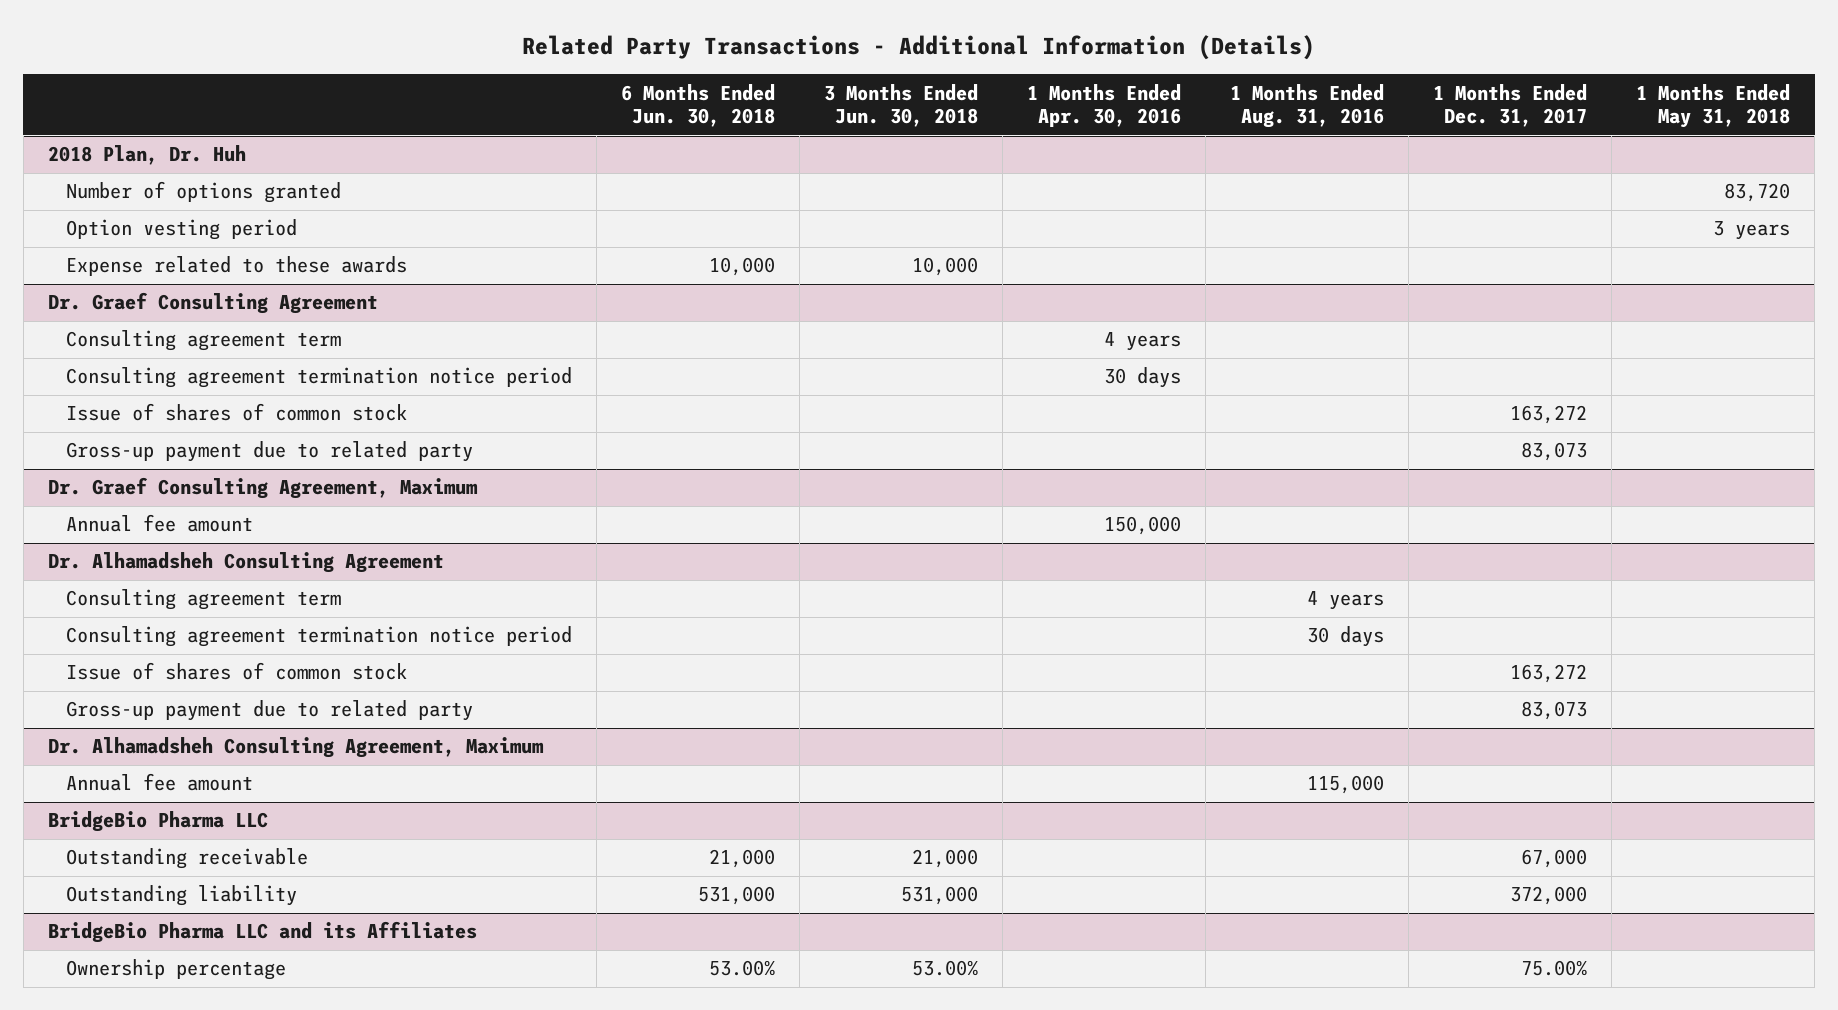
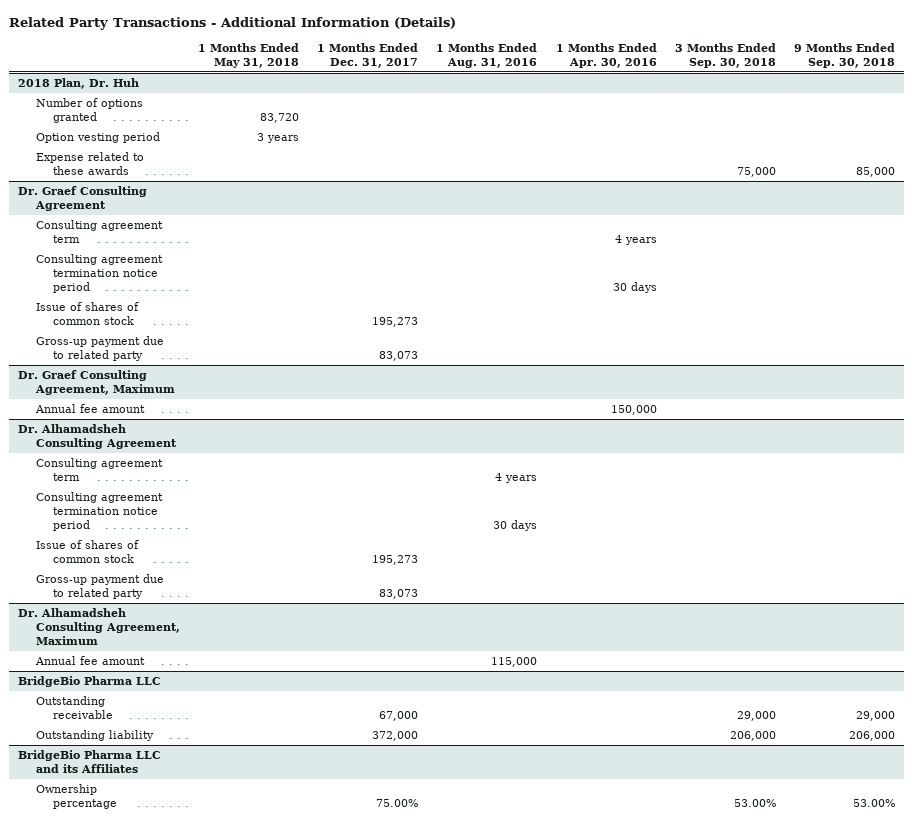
[620,83,775,128] 6 Months Ended Jun. 30, 2018 -> none
[823,83,978,128] 3 Months Ended Jun. 30, 2018 -> none
none -> [674,42,776,69] 3 Months Ended Sep. 30, 2018
none -> [794,42,896,69] 9 Months Ended Sep. 30, 2018
[1510,405,1588,425] 163,272 -> [372,317,419,328] 195,273
[1510,664,1588,684] 163,272 -> [372,555,419,566] 195,273

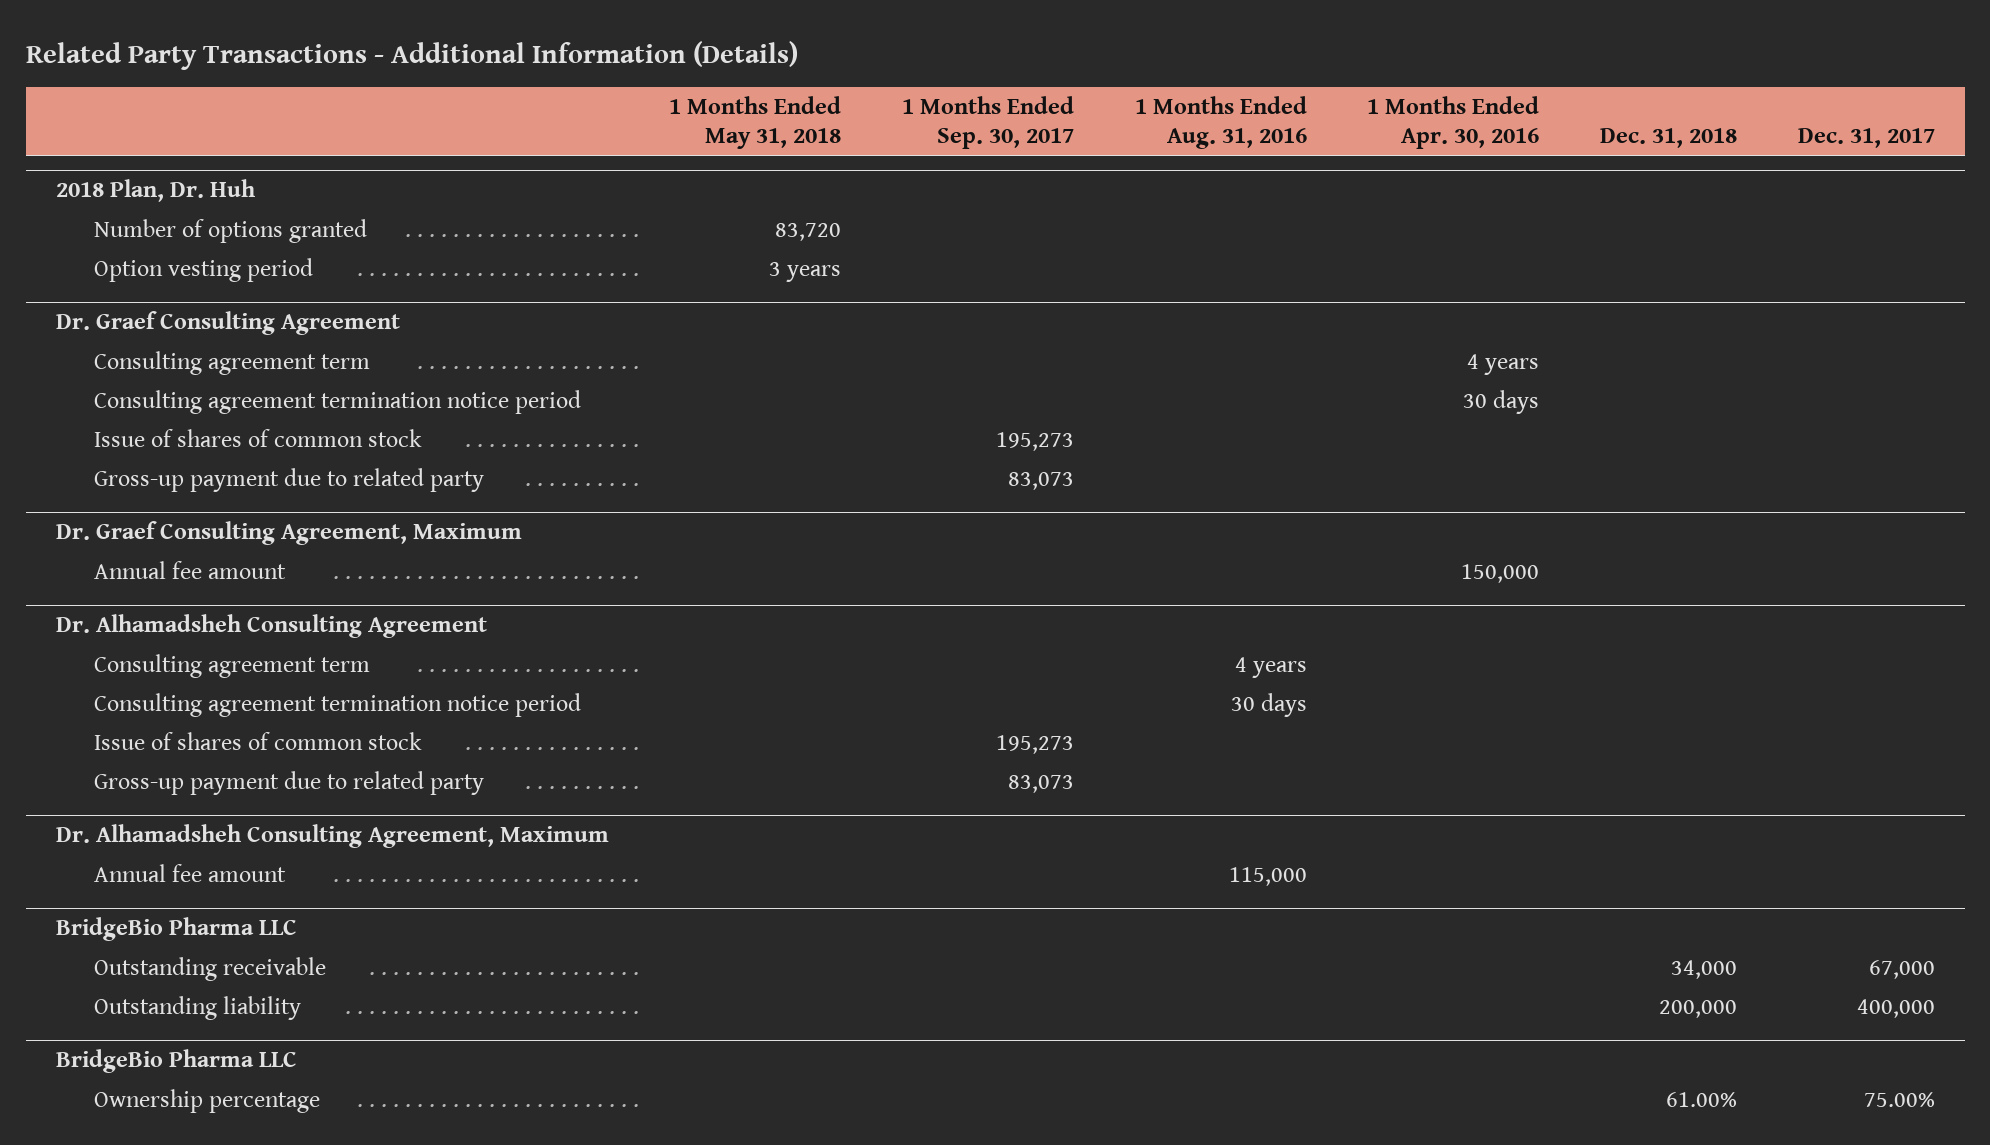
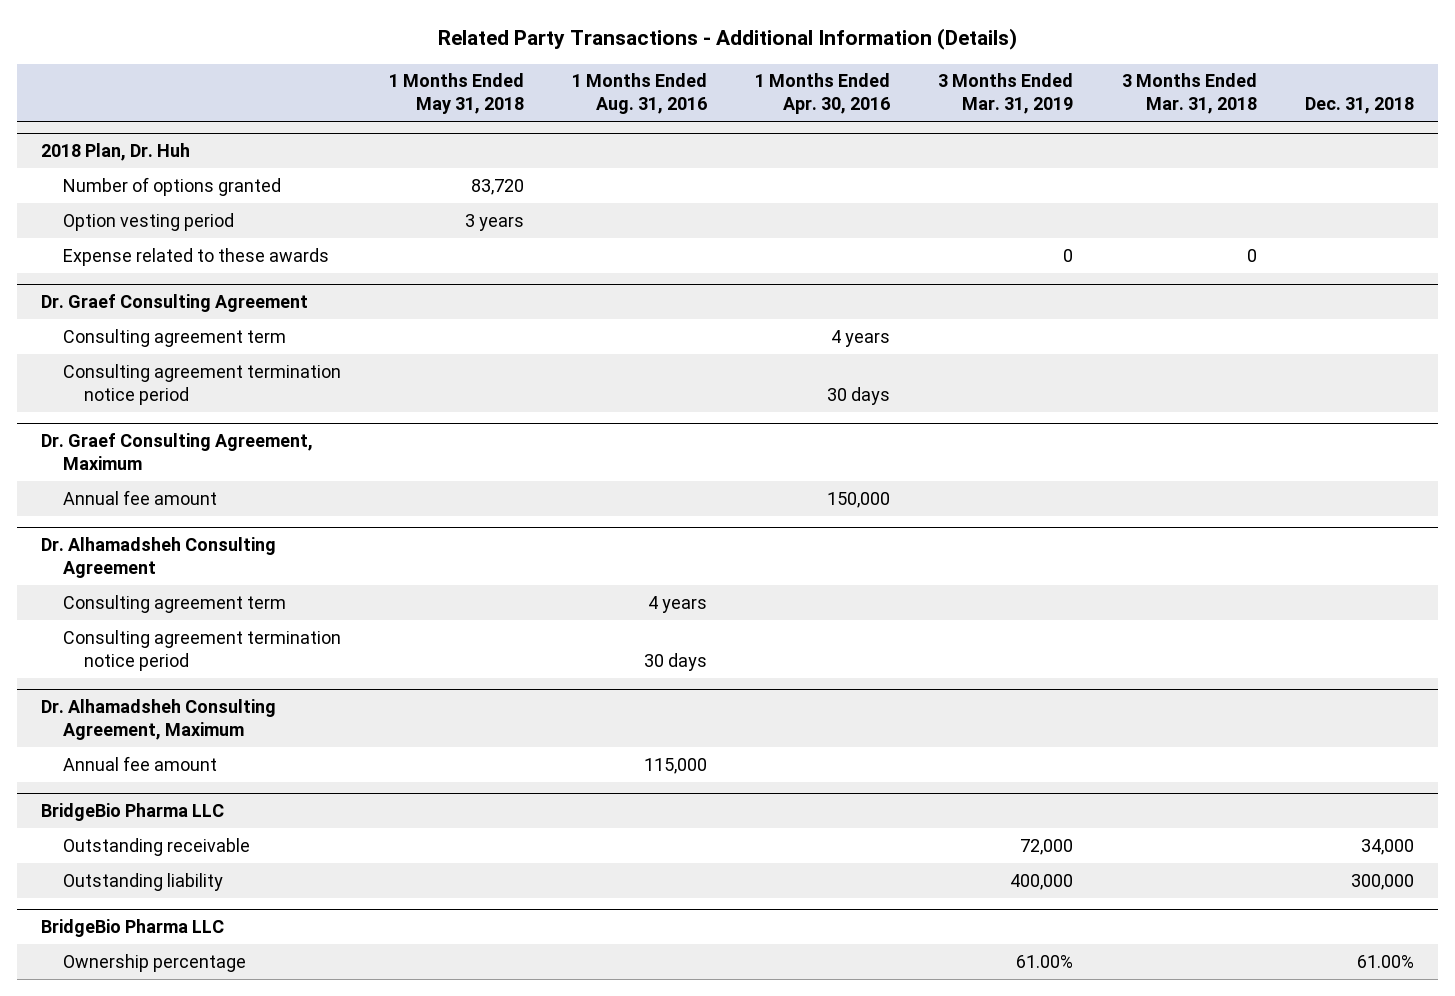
[902,96,1075,149] 1 Months Ended Sep. 30, 2017 -> none
[1797,127,1935,148] Dec. 31, 2017 -> none
none -> [938,73,1074,115] 3 Months Ended Mar. 31, 2019
none -> [1121,73,1257,115] 3 Months Ended Mar. 31, 2018
none -> [62,247,329,266] Expense related to these awards
[93,429,422,448] Issue of shares of common stock -> none
[93,468,484,493] Gross-up payment due to related party -> none
[93,732,422,751] Issue of shares of common stock -> none
[93,771,484,796] Gross-up payment due to related party -> none
[1658,1000,1737,1019] 200,000 -> [1350,873,1414,890] 300,000

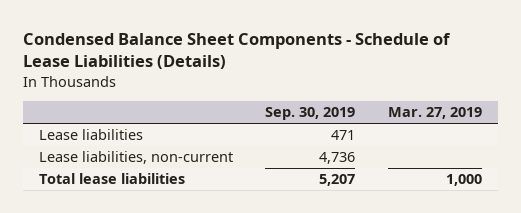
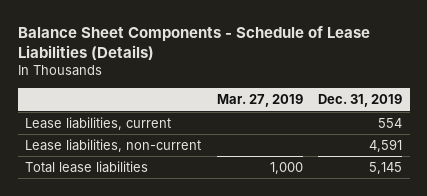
[22,32,451,70] Condensed Balance Sheet Components - Schedule of Lease Liabilities (Details) -> [17,25,370,60] Balance Sheet Components - Schedule of Lease Liabilities (Details)
[265,107,356,121] Sep. 30, 2019 -> none
none -> [318,94,403,108] Dec. 31, 2019
[38,129,143,141] Lease liabilities -> [25,116,172,130] Lease liabilities, current

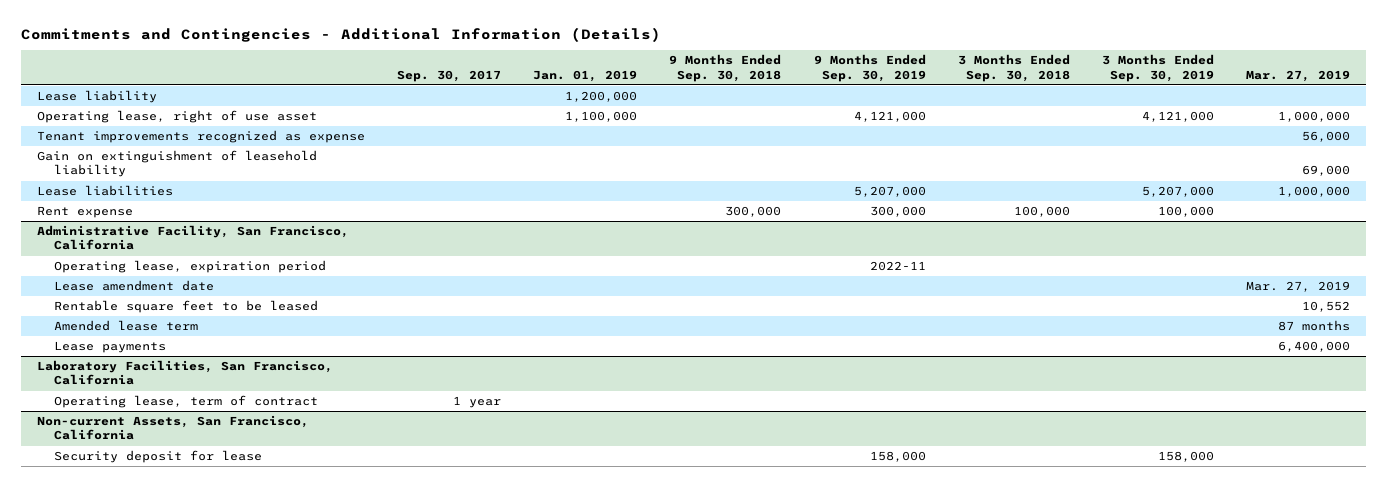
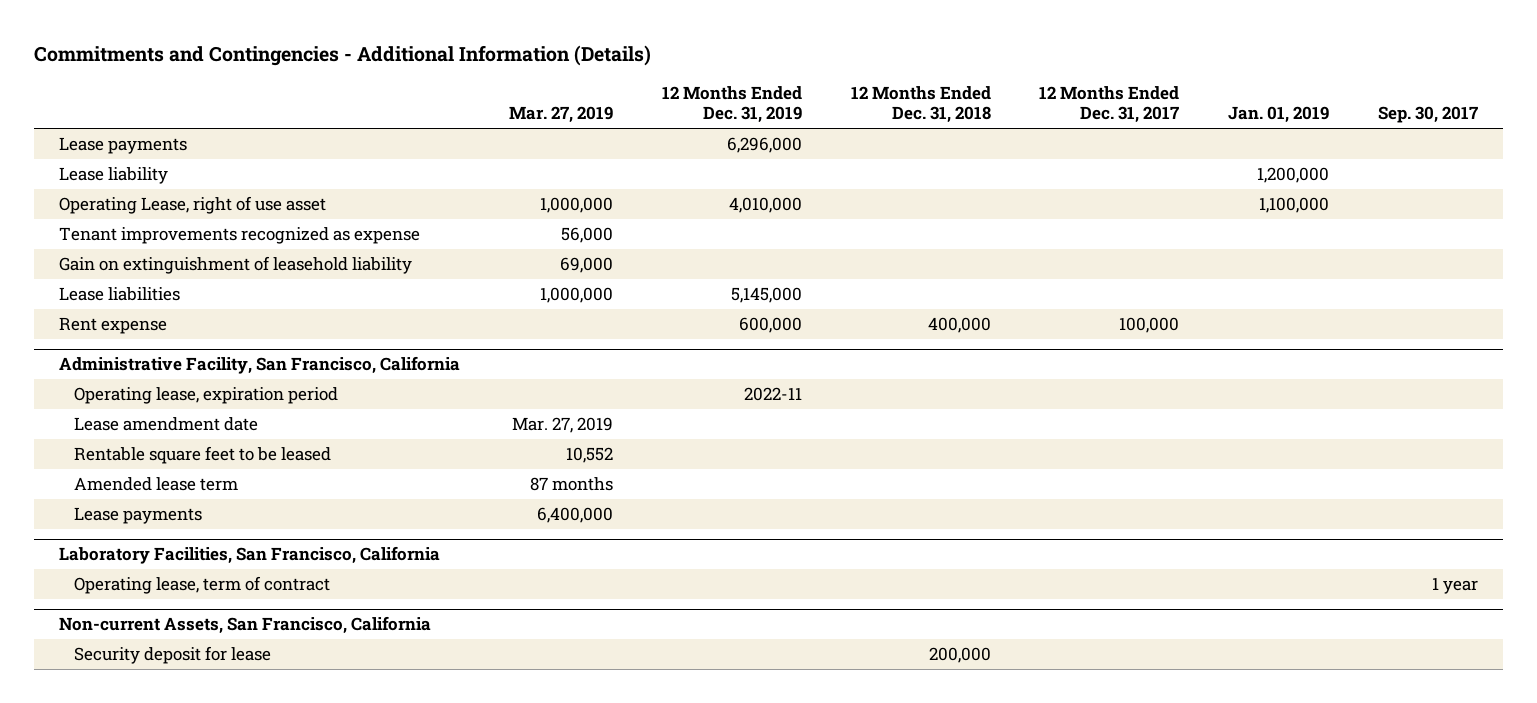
[669,54,782,82] 9 Months Ended Sep. 30, 2018 -> none
[813,54,926,82] 9 Months Ended Sep. 30, 2019 -> none
[957,54,1070,82] 3 Months Ended Sep. 30, 2018 -> none
[1102,54,1215,82] 3 Months Ended Sep. 30, 2019 -> none
none -> [661,85,802,124] 12 Months Ended Dec. 31, 2019
none -> [850,85,991,124] 12 Months Ended Dec. 31, 2018
none -> [1039,85,1180,124] 12 Months Ended Dec. 31, 2017
none -> [58,136,187,154] Lease payments
[36,110,317,124] Operating lease, right of use asset -> [58,195,326,214] Operating Lease, right of use asset

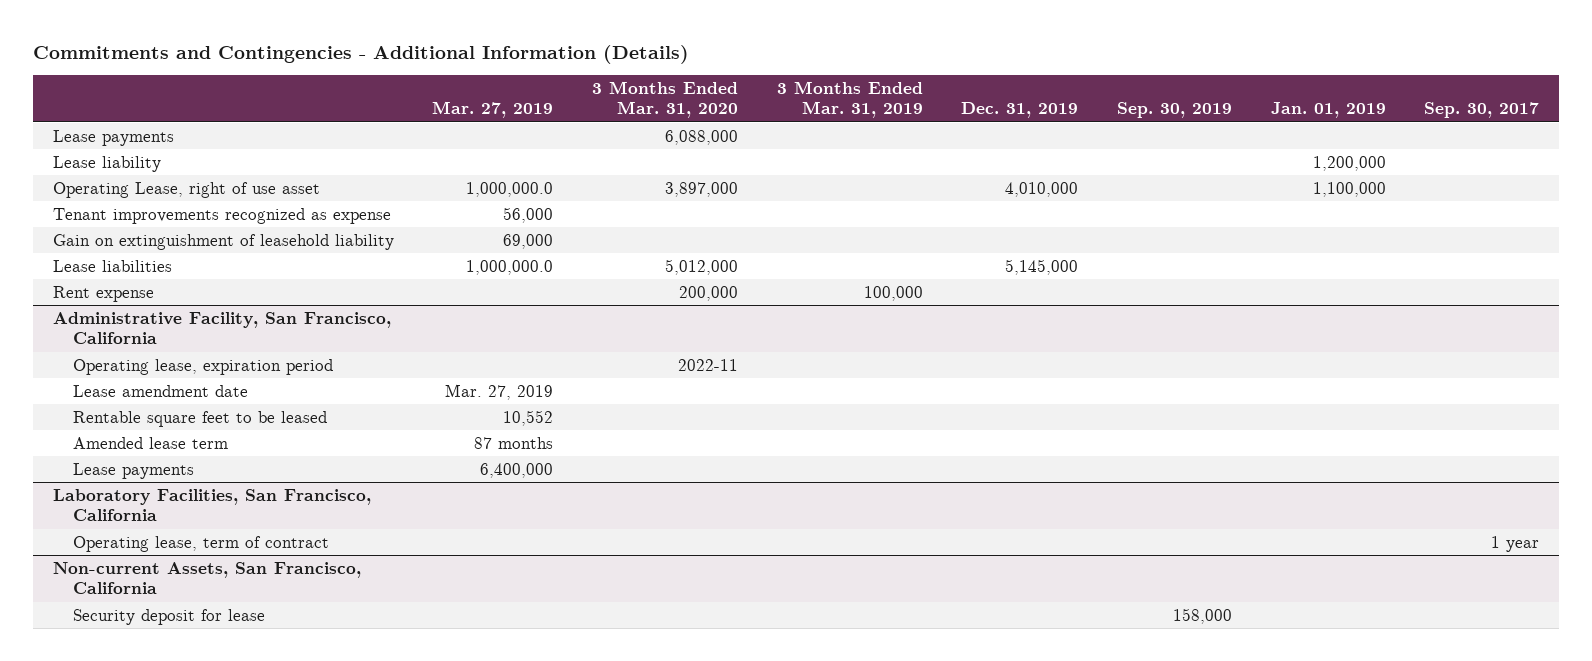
[661,85,802,124] 12 Months Ended Dec. 31, 2019 -> none
[850,85,991,124] 12 Months Ended Dec. 31, 2018 -> none
[1039,85,1180,124] 12 Months Ended Dec. 31, 2017 -> none
none -> [592,80,739,119] 3 Months Ended Mar. 31, 2020
none -> [776,80,923,119] 3 Months Ended Mar. 31, 2019
none -> [961,102,1079,119] Dec. 31, 2019
none -> [1116,102,1232,119] Sep. 30, 2019
[539,196,613,213] 1,000,000 -> [466,181,554,197] 1,000,000.0
[539,286,613,303] 1,000,000 -> [466,259,554,275] 1,000,000.0

